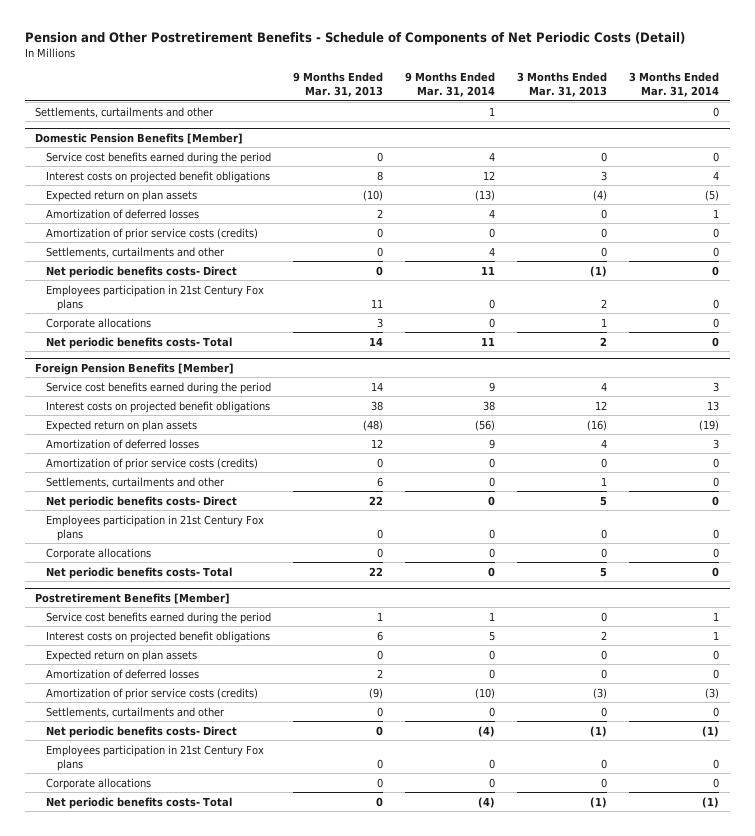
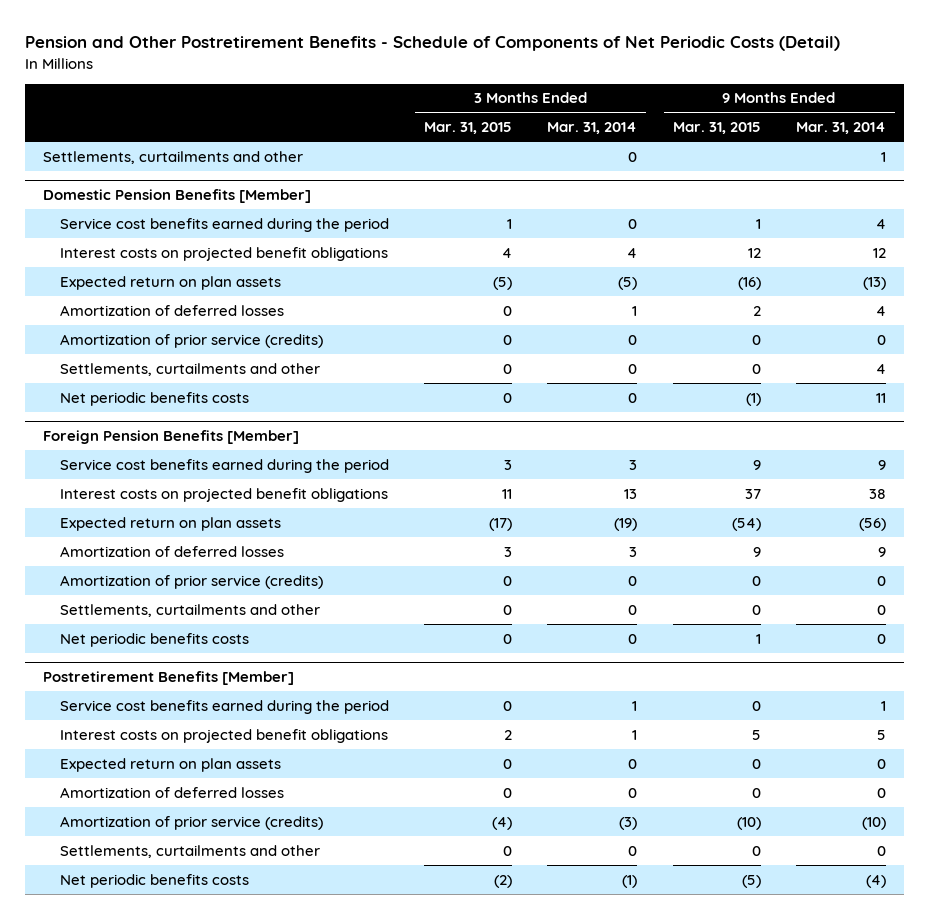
[293,72,384,98] 9 Months Ended Mar. 31, 2013 -> none
[517,72,608,98] 3 Months Ended Mar. 31, 2013 -> none
none -> [424,122,513,135] Mar. 31, 2015
none -> [672,122,761,135] Mar. 31, 2015
[46,227,259,240] Amortization of prior service costs (credits) -> [59,333,323,348] Amortization of prior service (credits)
[46,265,238,278] Net periodic benefits costs- Direct -> none
[46,284,265,311] Employees participation in 21st Century Fox plans -> none
[46,317,152,330] Corporate allocations -> none
[46,336,233,349] Net periodic benefits costs- Total -> [59,391,249,406] Net periodic benefits costs
[46,457,259,470] Amortization of prior service costs (credits) -> [59,574,323,589] Amortization of prior service (credits)
[46,495,238,508] Net periodic benefits costs- Direct -> none
[46,514,265,541] Employees participation in 21st Century Fox plans -> none
[46,547,152,560] Corporate allocations -> none
[46,566,233,579] Net periodic benefits costs- Total -> [59,632,249,647] Net periodic benefits costs
[46,687,259,700] Amortization of prior service costs (credits) -> [59,815,323,830] Amortization of prior service (credits)
[46,725,238,738] Net periodic benefits costs- Direct -> none
[46,744,265,771] Employees participation in 21st Century Fox plans -> none
[46,777,152,790] Corporate allocations -> none
[46,796,233,809] Net periodic benefits costs- Total -> [59,873,249,888] Net periodic benefits costs

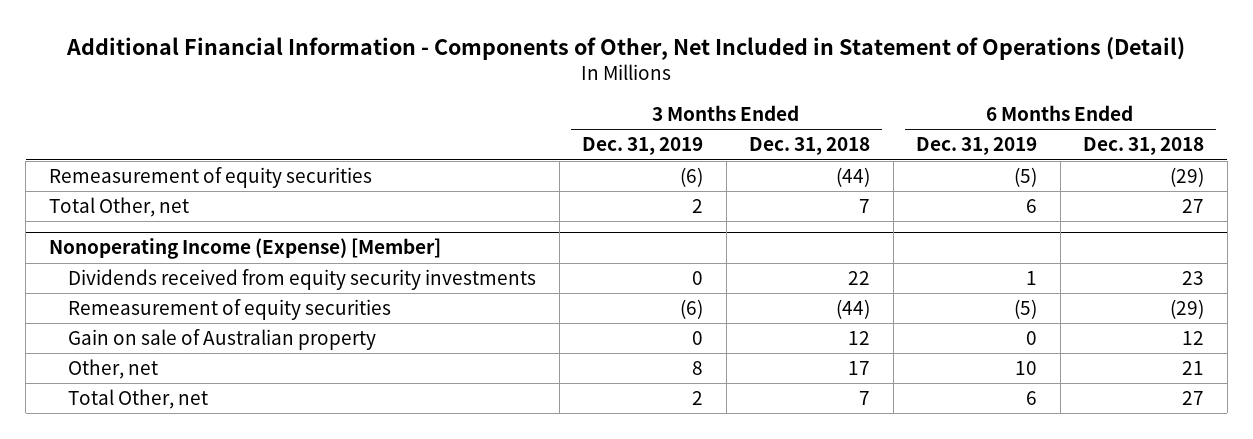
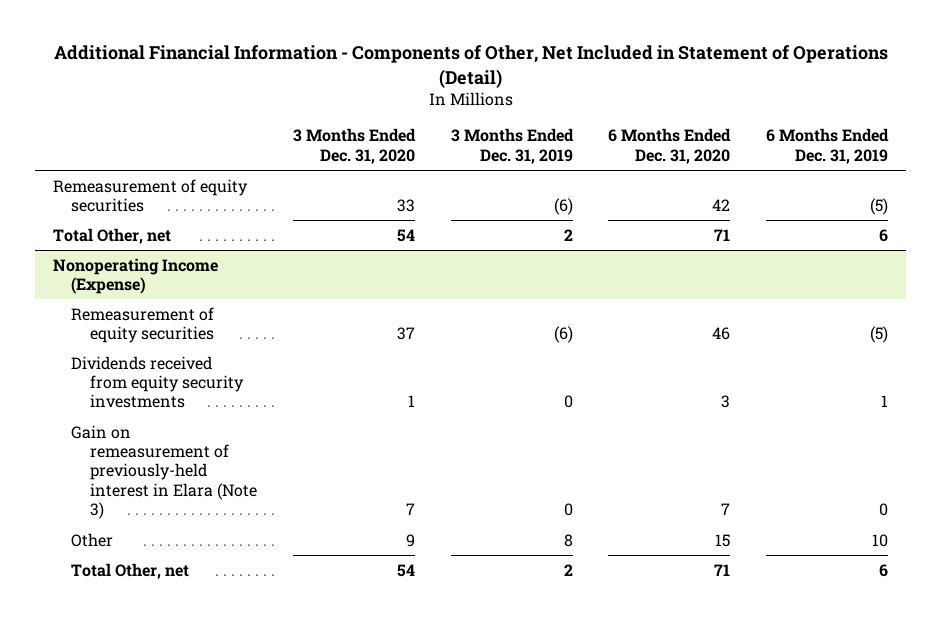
[749,137,871,156] Dec. 31, 2018 -> none
[1083,137,1205,156] Dec. 31, 2018 -> none
none -> [292,128,416,164] 3 Months Ended Dec. 31, 2020
none -> [608,128,732,164] 6 Months Ended Dec. 31, 2020
[68,268,537,290] Dividends received from equity security investments -> none
[48,238,441,260] Nonoperating Income (Expense) [Member] -> [52,257,218,295] Nonoperating Income (Expense)
[68,328,377,350] Gain on sale of Australian property -> none
none -> [71,355,245,409] Dividends received from equity security investments
none -> [71,424,258,520] Gain on remeasurement of previously-held interest in Elara (Note 3)
[68,358,159,379] Other, net -> [71,532,114,547] Other

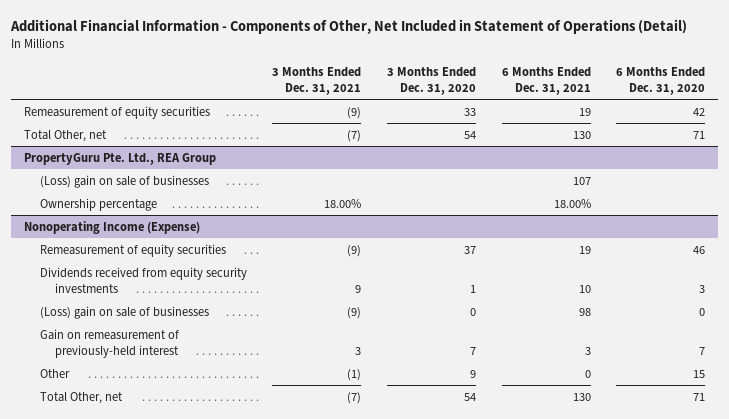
[450,128,574,164] 3 Months Ended Dec. 31, 2019 -> none
[766,128,890,164] 6 Months Ended Dec. 31, 2019 -> none
none -> [272,67,362,96] 3 Months Ended Dec. 31, 2021
none -> [501,67,591,96] 6 Months Ended Dec. 31, 2021
none -> [23,152,216,165] PropertyGuru Pte. Ltd., REA Group
none -> [39,174,209,188] (Loss) gain on sale of businesses
none -> [39,197,157,211] Ownership percentage
none -> [39,305,209,319] (Loss) gain on sale of businesses
[71,424,258,520] Gain on remeasurement of previously-held interest in Elara (Note 3) -> [39,328,180,358] Gain on remeasurement of previously-held interest

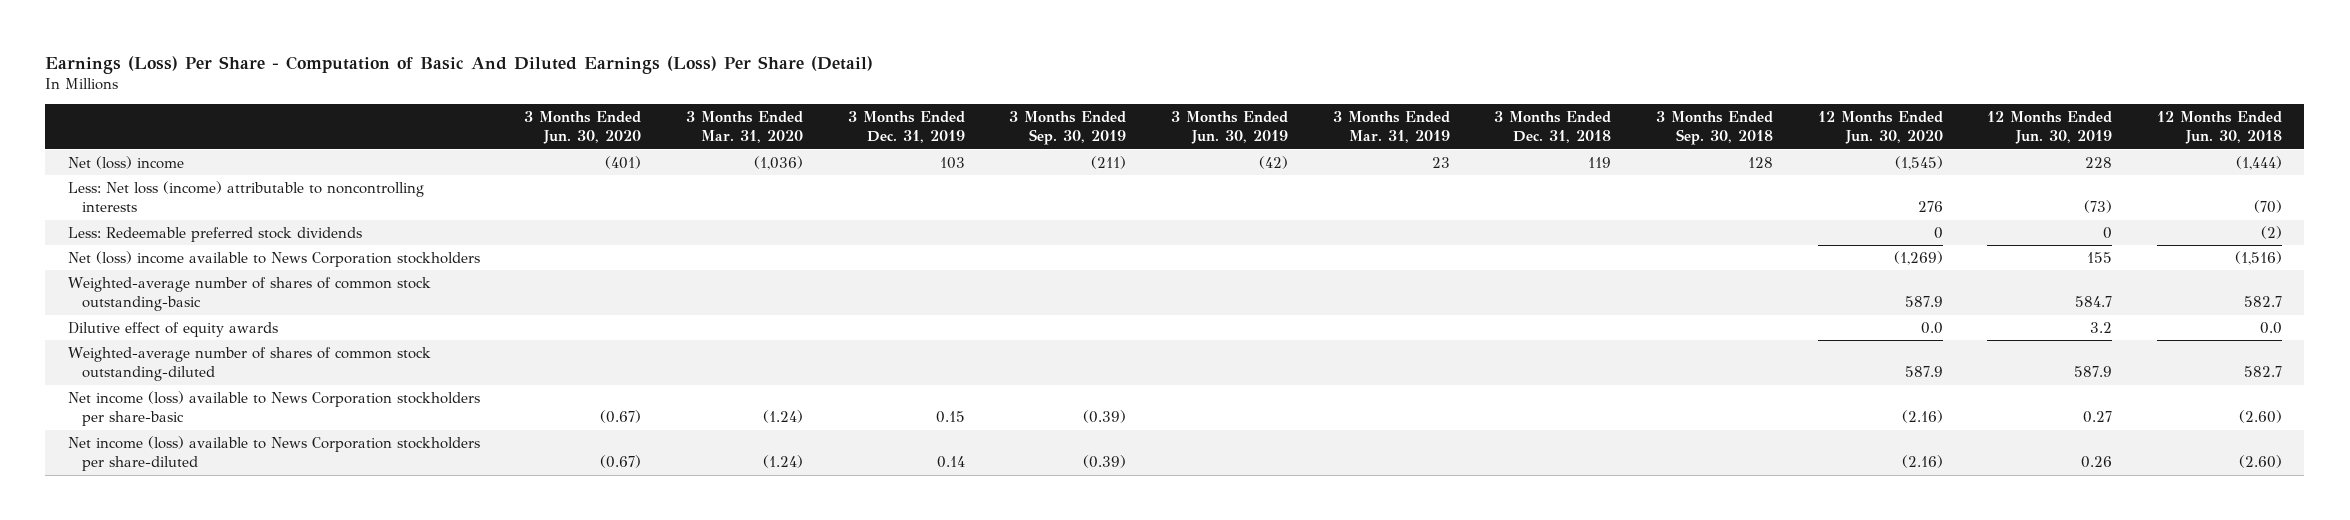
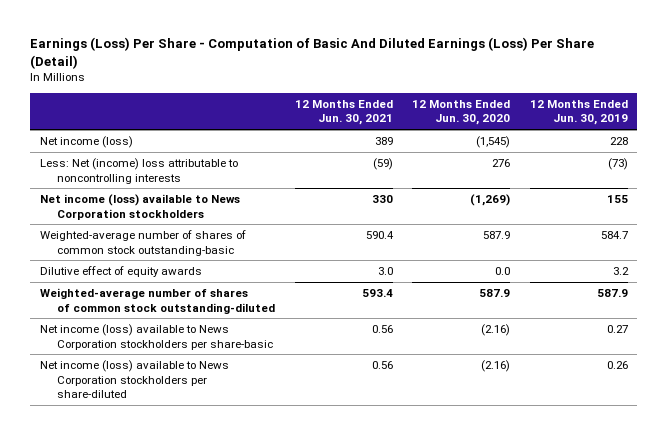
[524,110,642,145] 3 Months Ended Jun. 30, 2020 -> none
[685,110,803,144] 3 Months Ended Mar. 31, 2020 -> none
[847,110,965,144] 3 Months Ended Dec. 31, 2019 -> none
[1009,110,1127,146] 3 Months Ended Sep. 30, 2019 -> none
[1170,110,1288,145] 3 Months Ended Jun. 30, 2019 -> none
[1332,110,1450,144] 3 Months Ended Mar. 31, 2019 -> none
[1494,110,1612,144] 3 Months Ended Dec. 31, 2018 -> none
[1655,110,1773,146] 3 Months Ended Sep. 30, 2018 -> none
[2157,110,2283,145] 12 Months Ended Jun. 30, 2018 -> none
none -> [294,99,393,126] 12 Months Ended Jun. 30, 2021
[67,226,362,242] Less: Redeemable preferred stock dividends -> none
[67,155,184,169] Net (loss) income -> [39,135,133,148] Net income (loss)
[67,180,424,213] Less: Net loss (income) attributable to noncontrolling interests -> [39,157,238,184] Less: Net (income) loss attributable to noncontrolling interests
[67,250,480,267] Net (loss) income available to News Corporation stockholders -> [39,193,240,220] Net income (loss) available to News Corporation stockholders

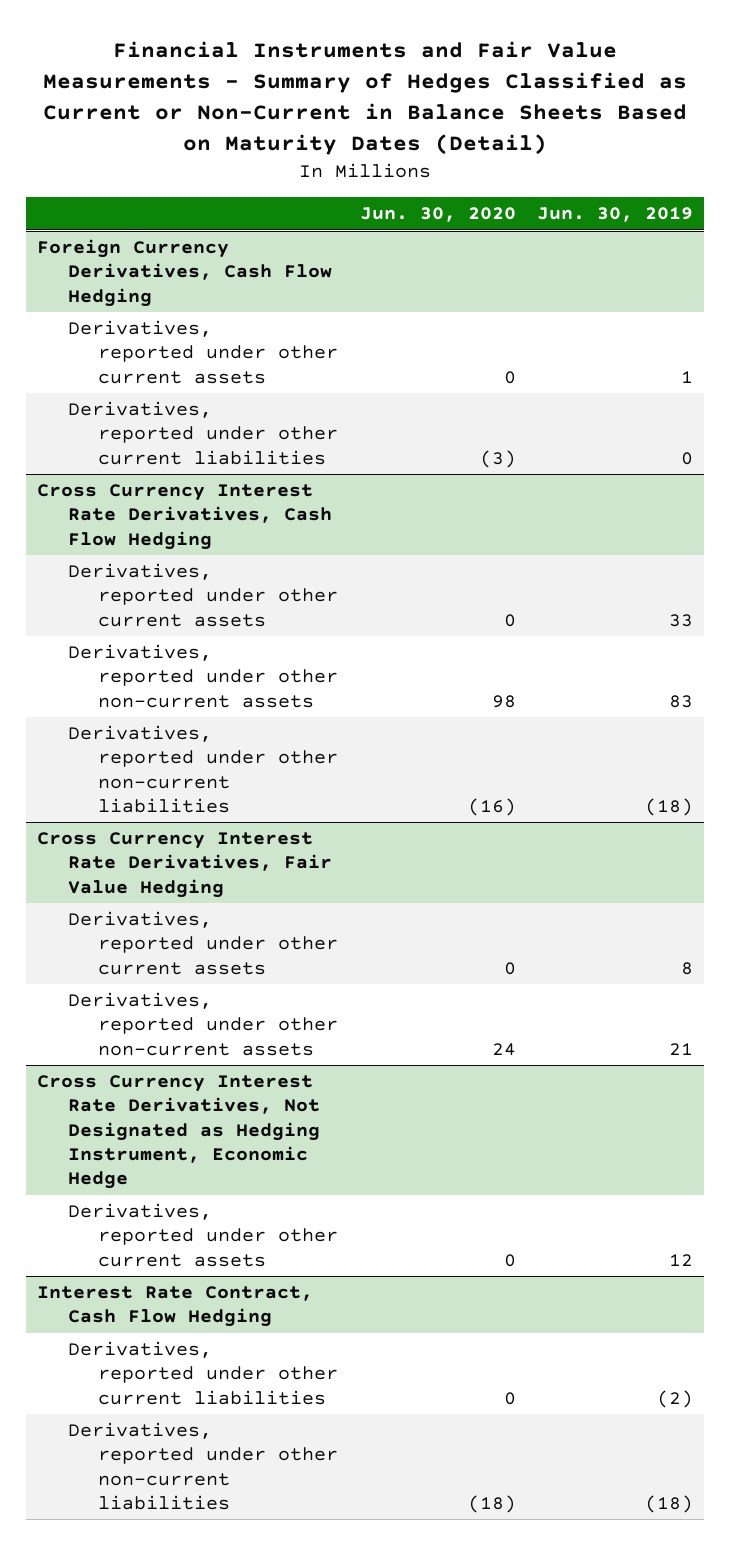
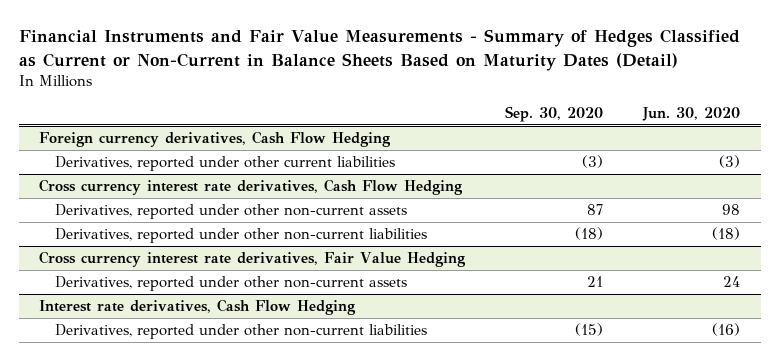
[536,207,693,223] Jun. 30, 2019 -> none
none -> [505,106,604,123] Sep. 30, 2020
[67,320,339,384] Derivatives, reported under other current assets -> none
[36,239,332,307] Foreign Currency Derivatives, Cash Flow Hedging -> [38,131,391,148] Foreign currency derivatives, Cash Flow Hedging
[67,563,339,627] Derivatives, reported under other current assets -> none
[36,484,332,550] Cross Currency Interest Rate Derivatives, Cash Flow Hedging -> [38,179,463,196] Cross currency interest rate derivatives, Cash Flow Hedging
[67,725,339,814] Derivatives, reported under other non-current liabilities -> none
[36,832,332,898] Cross Currency Interest Rate Derivatives, Fair Value Hedging -> none
[67,911,339,975] Derivatives, reported under other current assets -> none
[67,992,339,1056] Derivatives, reported under other non-current assets -> none
[36,1075,320,1190] Cross Currency Interest Rate Derivatives, Not Designated as Hedging Instrument, Economic Hedge -> none
[67,1203,339,1267] Derivatives, reported under other current assets -> none
[36,1286,313,1328] Interest Rate Contract, Cash Flow Hedging -> none
[67,1341,339,1405] Derivatives, reported under other current liabilities -> none
none -> [38,251,466,268] Cross currency interest rate derivatives, Fair Value Hedging
none -> [54,276,407,292] Derivatives, reported under other non-current assets
none -> [38,299,356,316] Interest rate derivatives, Cash Flow Hedging
none -> [54,324,427,340] Derivatives, reported under other non-current liabilities

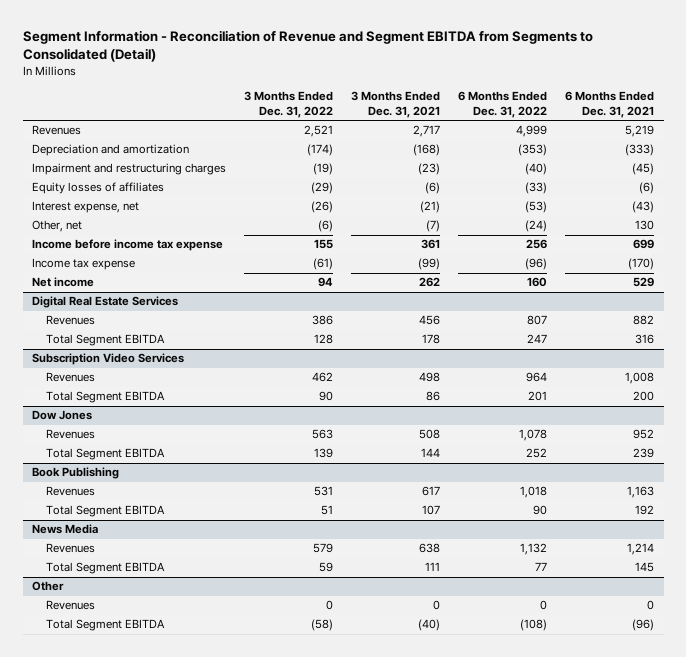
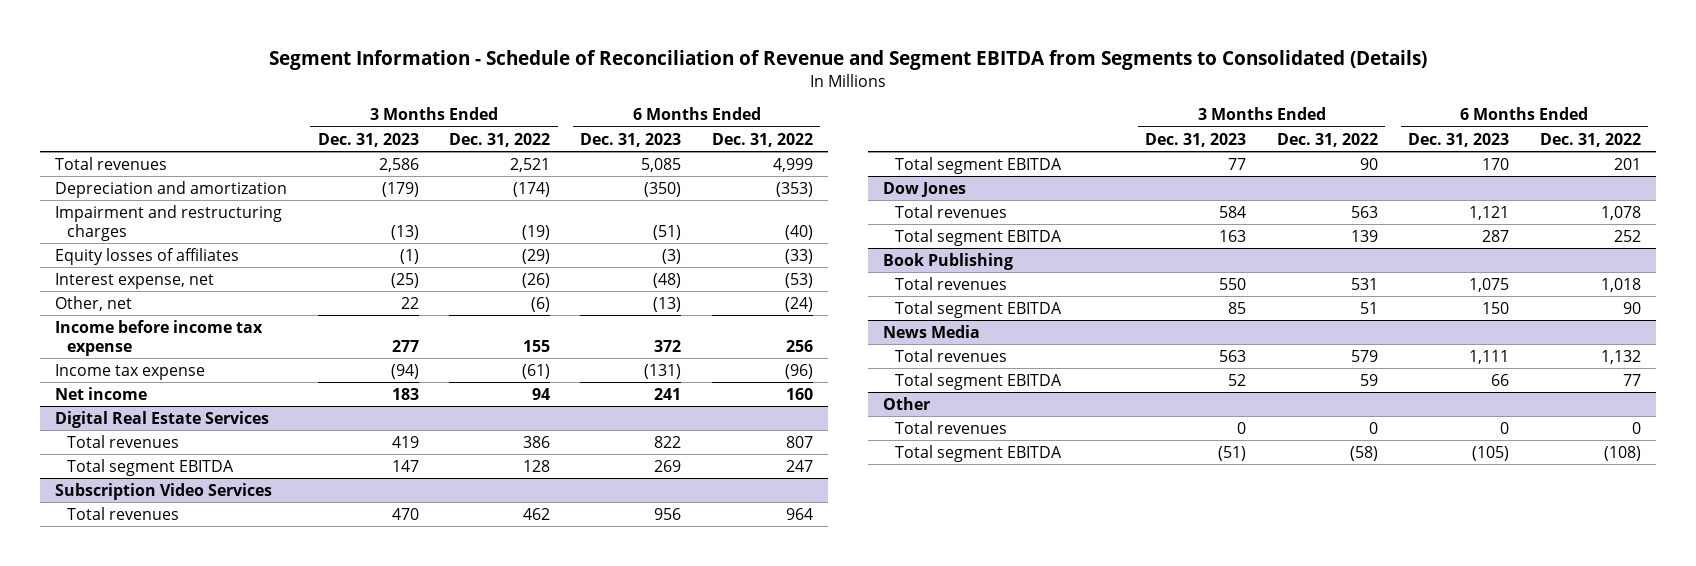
[22,29,593,63] Segment Information - Reconciliation of Revenue and Segment EBITDA from Segments to Consolidated (Detail) -> [268,49,1427,70] Segment Information - Schedule of Reconciliation of Revenue and Segment EBITDA from Segments to Consolidated (Details)
[351,90,441,118] 3 Months Ended Dec. 31, 2021 -> none
[565,90,655,118] 6 Months Ended Dec. 31, 2021 -> none
none -> [317,132,419,147] Dec. 31, 2023
none -> [580,132,682,147] Dec. 31, 2023
[31,125,81,136] Revenues -> [55,156,168,170] Total revenues
[46,315,96,326] Revenues -> [67,434,180,448] Total revenues
[46,334,166,347] Total Segment EBITDA -> [67,458,235,476] Total segment EBITDA
[46,372,96,383] Revenues -> [67,506,180,520] Total revenues
[46,391,166,404] Total Segment EBITDA -> [895,156,1063,174] Total segment EBITDA
[46,429,96,440] Revenues -> [895,204,1008,218] Total revenues
[46,448,166,461] Total Segment EBITDA -> [895,228,1063,246] Total segment EBITDA
[46,486,96,497] Revenues -> [895,276,1008,290] Total revenues
[46,505,166,518] Total Segment EBITDA -> [895,300,1063,318] Total segment EBITDA
[46,543,96,554] Revenues -> [895,348,1008,362] Total revenues
[46,562,166,575] Total Segment EBITDA -> [895,372,1063,390] Total segment EBITDA
[46,600,96,611] Revenues -> [895,420,1008,434] Total revenues
[46,619,166,632] Total Segment EBITDA -> [895,444,1063,462] Total segment EBITDA

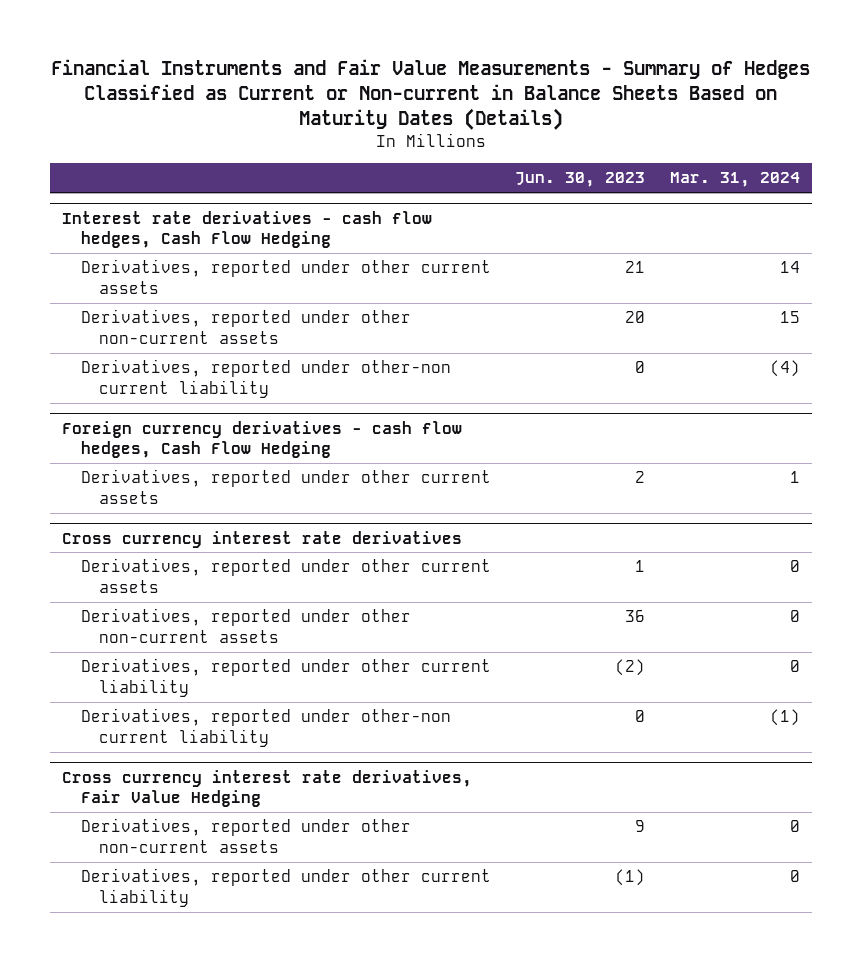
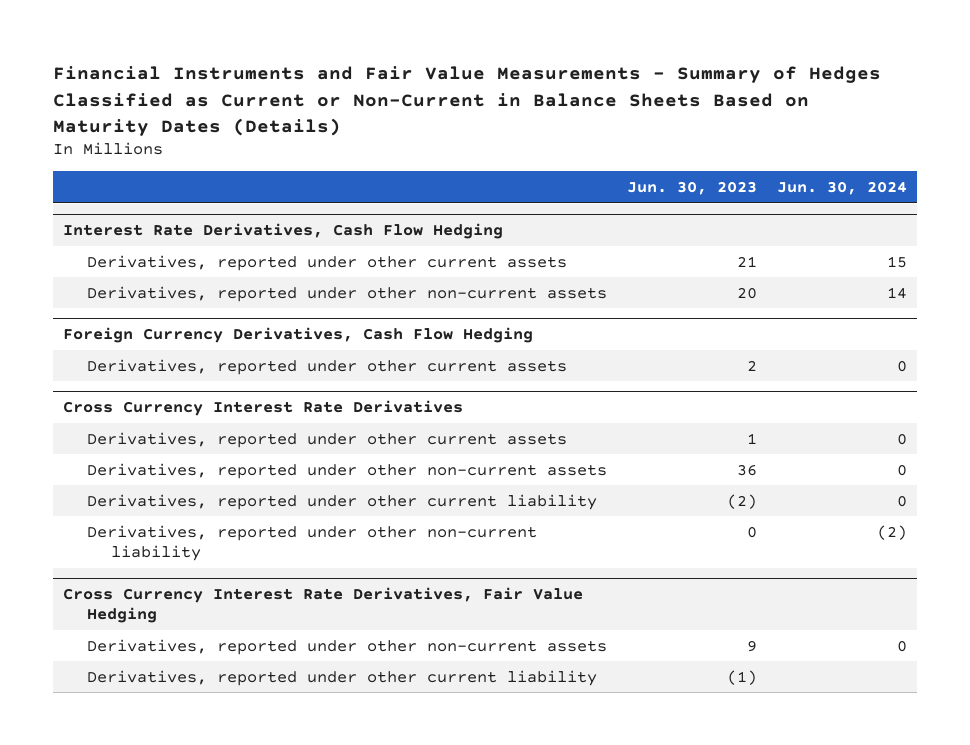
[51,58,811,131] Financial Instruments and Fair Value Measurements - Summary of Hedges Classified as Current or Non-current in Balance Sheets Based on Maturity Dates (Details) -> [53,66,882,136] Financial Instruments and Fair Value Measurements - Summary of Hedges Classified as Current or Non-Current in Balance Sheets Based on Maturity Dates (Details)
[669,172,800,188] Mar. 31, 2024 -> none
none -> [776,180,907,195] Jun. 30, 2024
[62,210,433,249] Interest rate derivatives - cash flow hedges, Cash Flow Hedging -> [63,222,504,239] Interest Rate Derivatives, Cash Flow Hedging
[80,359,451,399] Derivatives, reported under other-non current liability -> none
[62,420,463,459] Foreign currency derivatives - cash flow hedges, Cash Flow Hedging -> [63,326,534,343] Foreign Currency Derivatives, Cash Flow Hedging
[62,530,463,548] Cross currency interest rate derivatives -> [63,399,464,416] Cross Currency Interest Rate Derivatives
[80,708,451,748] Derivatives, reported under other-non current liability -> [87,524,538,561] Derivatives, reported under other non-current liability
[62,769,473,808] Cross currency interest rate derivatives, Fair Value Hedging -> [63,586,584,623] Cross Currency Interest Rate Derivatives, Fair Value Hedging

